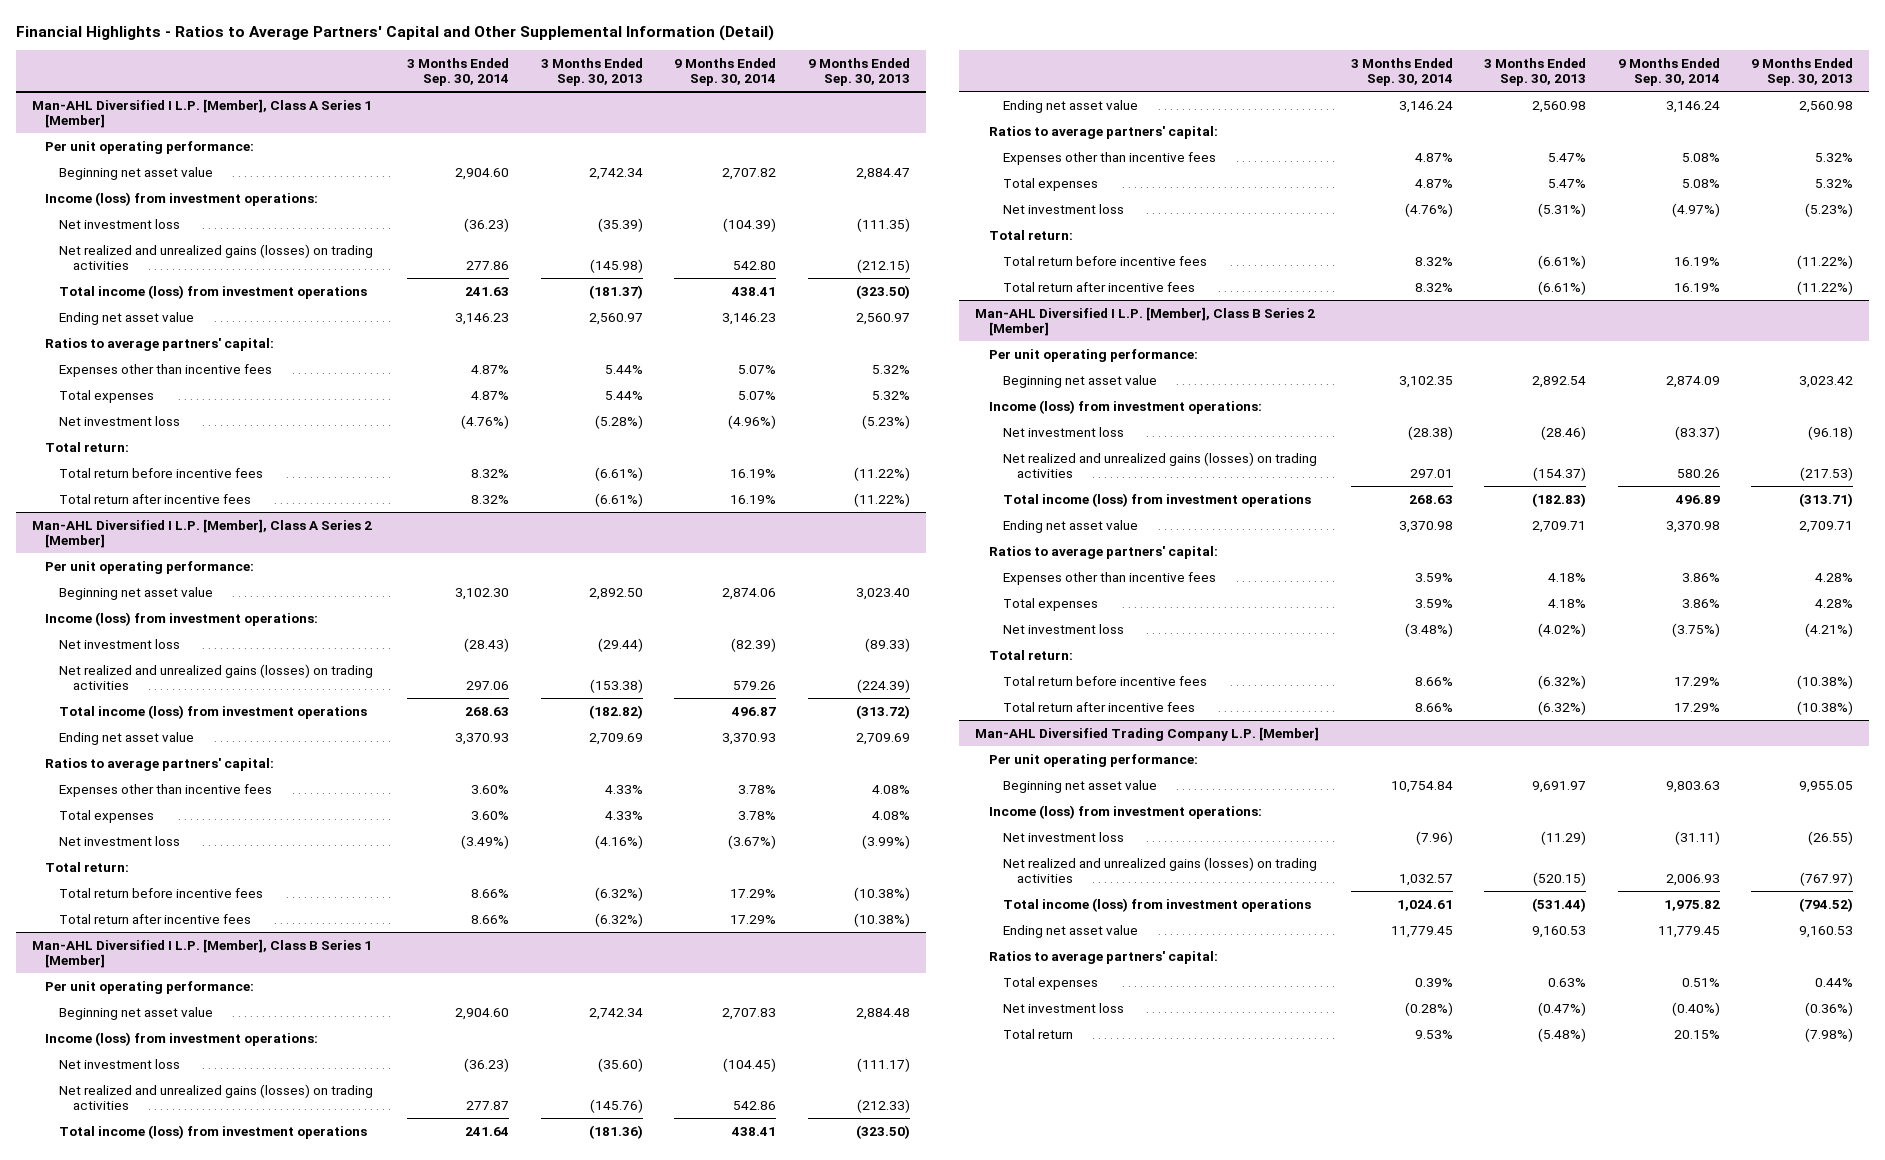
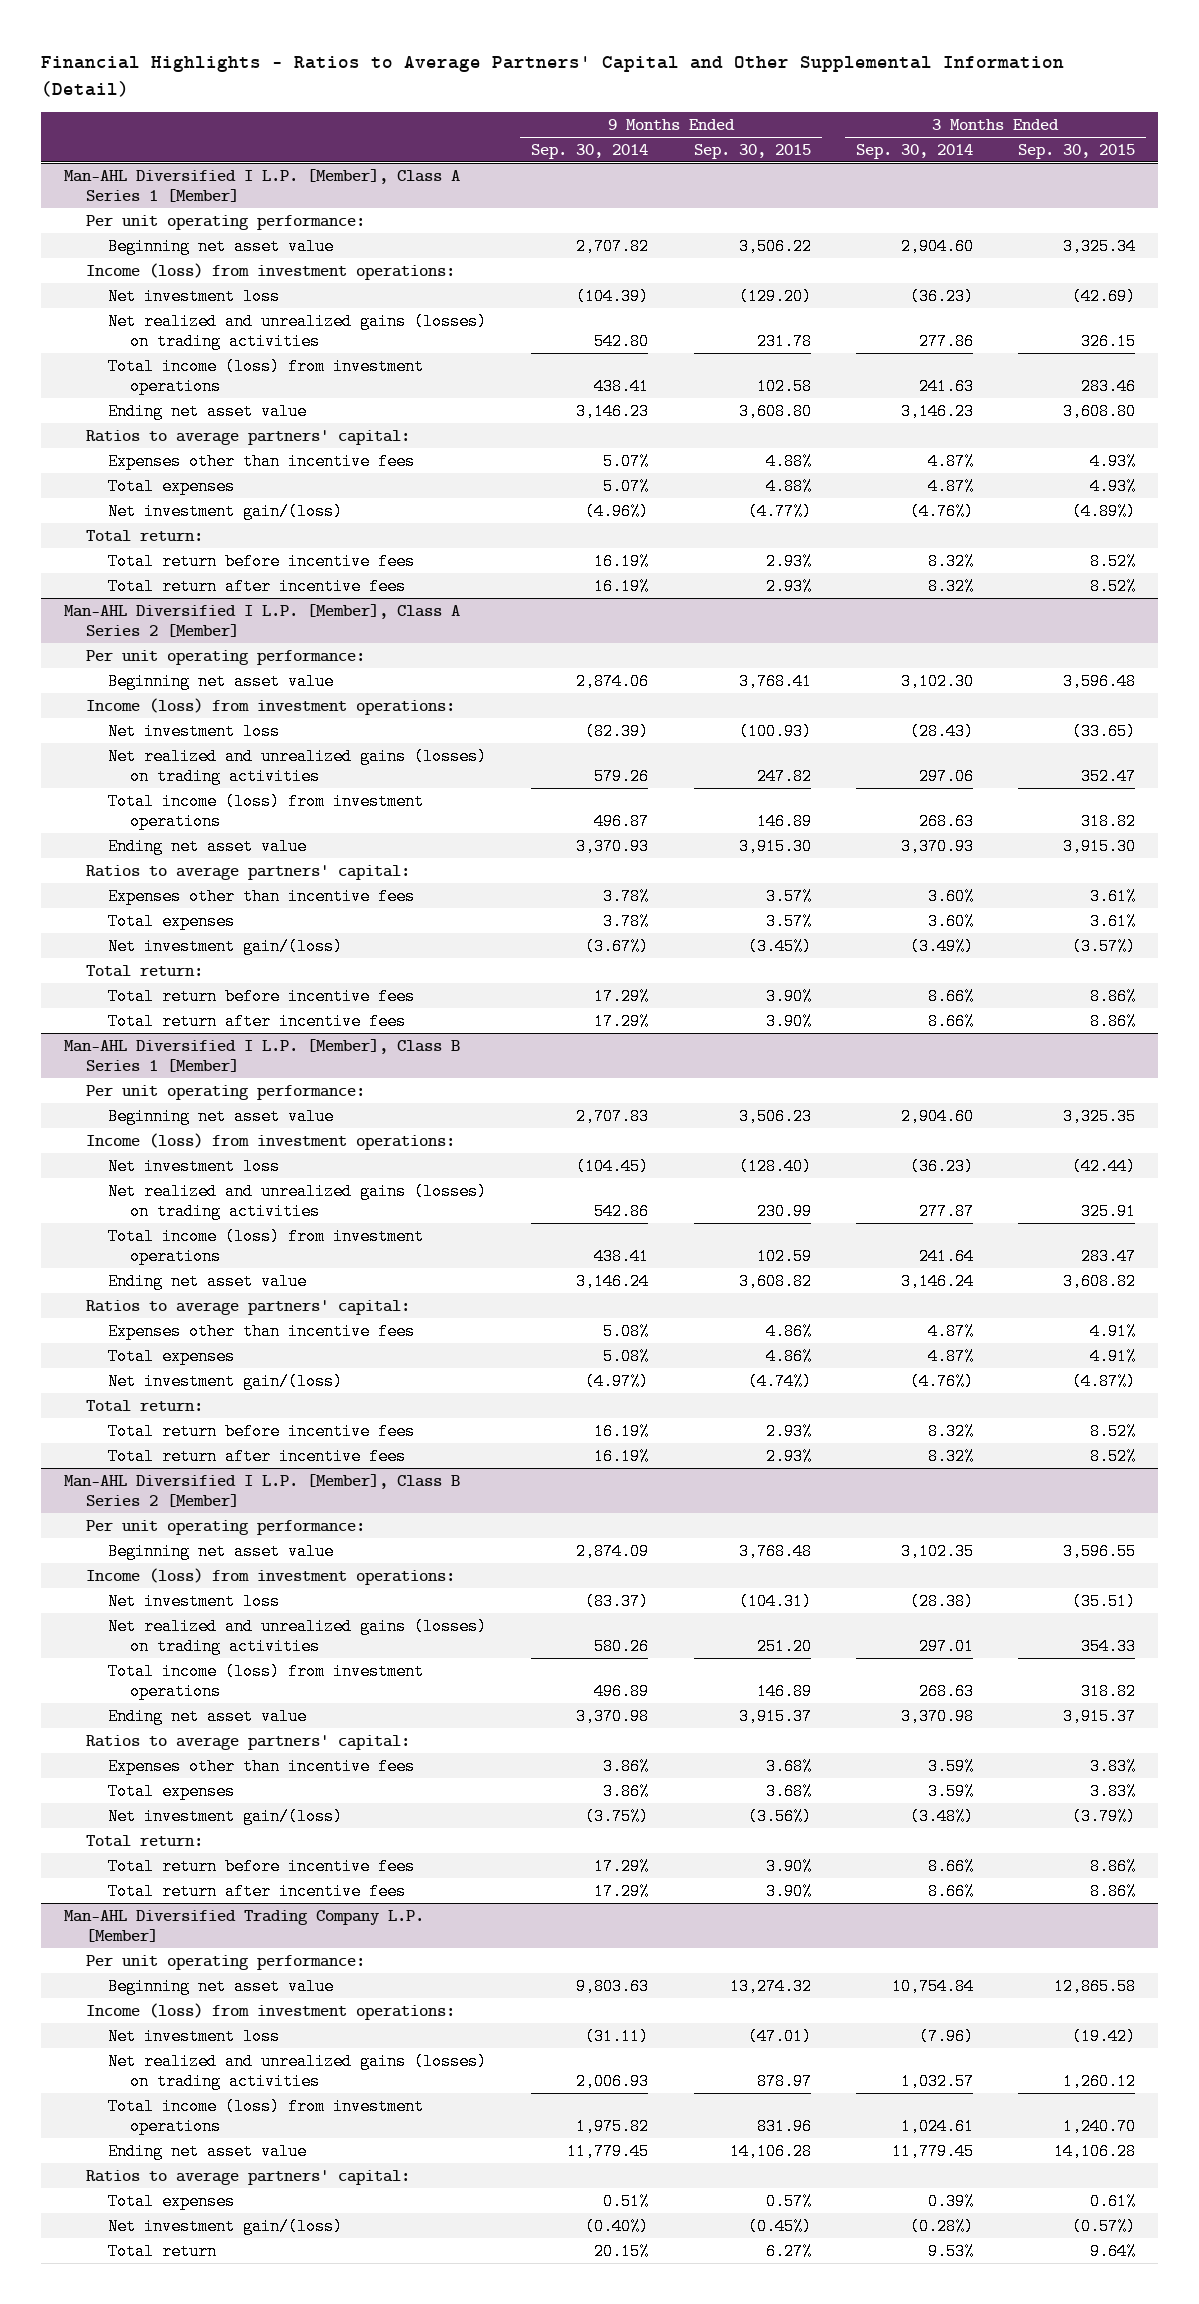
[540,57,643,87] 3 Months Ended Sep. 30, 2013 -> none
[807,57,910,87] 9 Months Ended Sep. 30, 2013 -> none
none -> [693,143,811,159] Sep. 30, 2015
none -> [1018,143,1136,159] Sep. 30, 2015
[59,415,181,426] Net investment loss -> [108,502,344,520] Net investment gain/(loss)
[59,835,181,846] Net investment loss -> [108,937,344,955] Net investment gain/(loss)
[1002,203,1124,214] Net investment loss -> [108,1372,344,1390] Net investment gain/(loss)
[1002,623,1124,634] Net investment loss -> [108,1807,344,1825] Net investment gain/(loss)
[1002,1002,1124,1013] Net investment loss -> [108,2217,344,2235] Net investment gain/(loss)

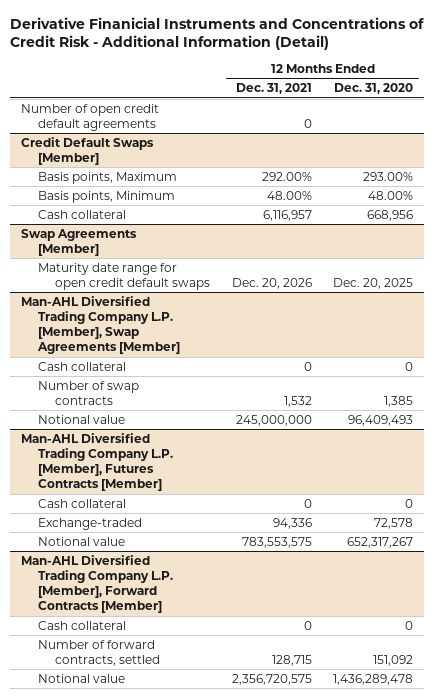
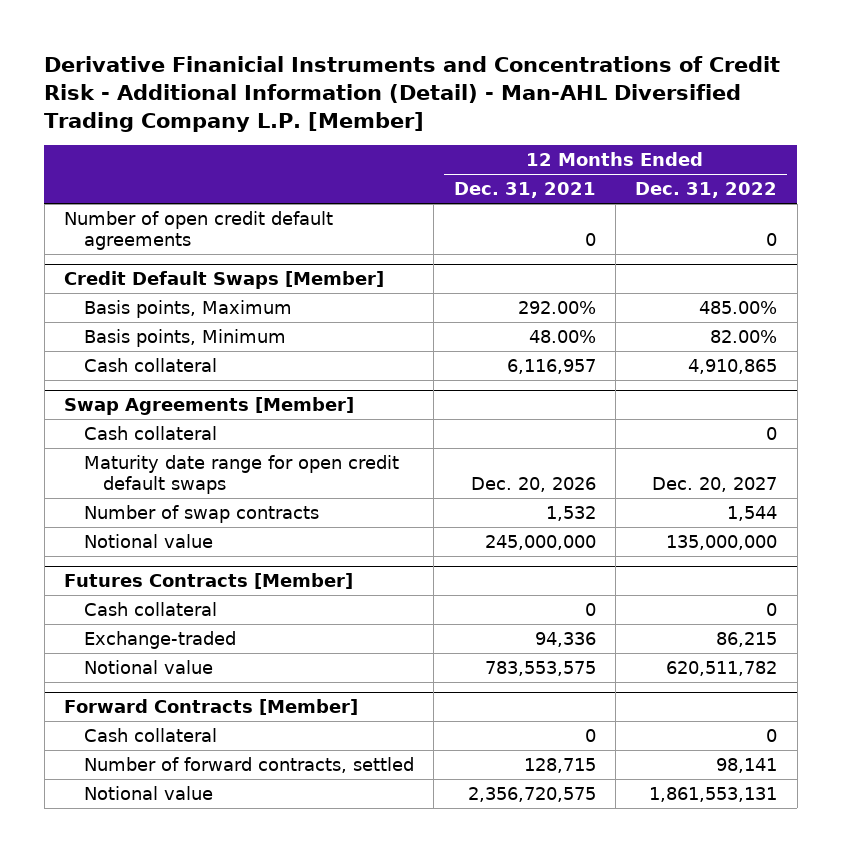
[10,16,425,51] Derivative Finanicial Instruments and Concentrations of Credit Risk - Additional Information (Detail) -> [44,56,781,132] Derivative Finanicial Instruments and Concentrations of Credit Risk - Additional Information (Detail) - Man-AHL Diversified Trading Company L.P. [Member]
[334,83,414,95] Dec. 31, 2020 -> none
none -> [635,182,778,199] Dec. 31, 2022
none -> [83,425,217,440] Cash collateral
[20,295,180,355] Man-AHL Diversified Trading Company L.P. [Member], Swap Agreements [Member] -> none
[37,361,126,371] Cash collateral -> none
[20,432,173,492] Man-AHL Diversified Trading Company L.P. [Member], Futures Contracts [Member] -> none
none -> [64,573,354,590] Futures Contracts [Member]
[20,554,173,614] Man-AHL Diversified Trading Company L.P. [Member], Forward Contracts [Member] -> none
none -> [64,699,359,716] Forward Contracts [Member]

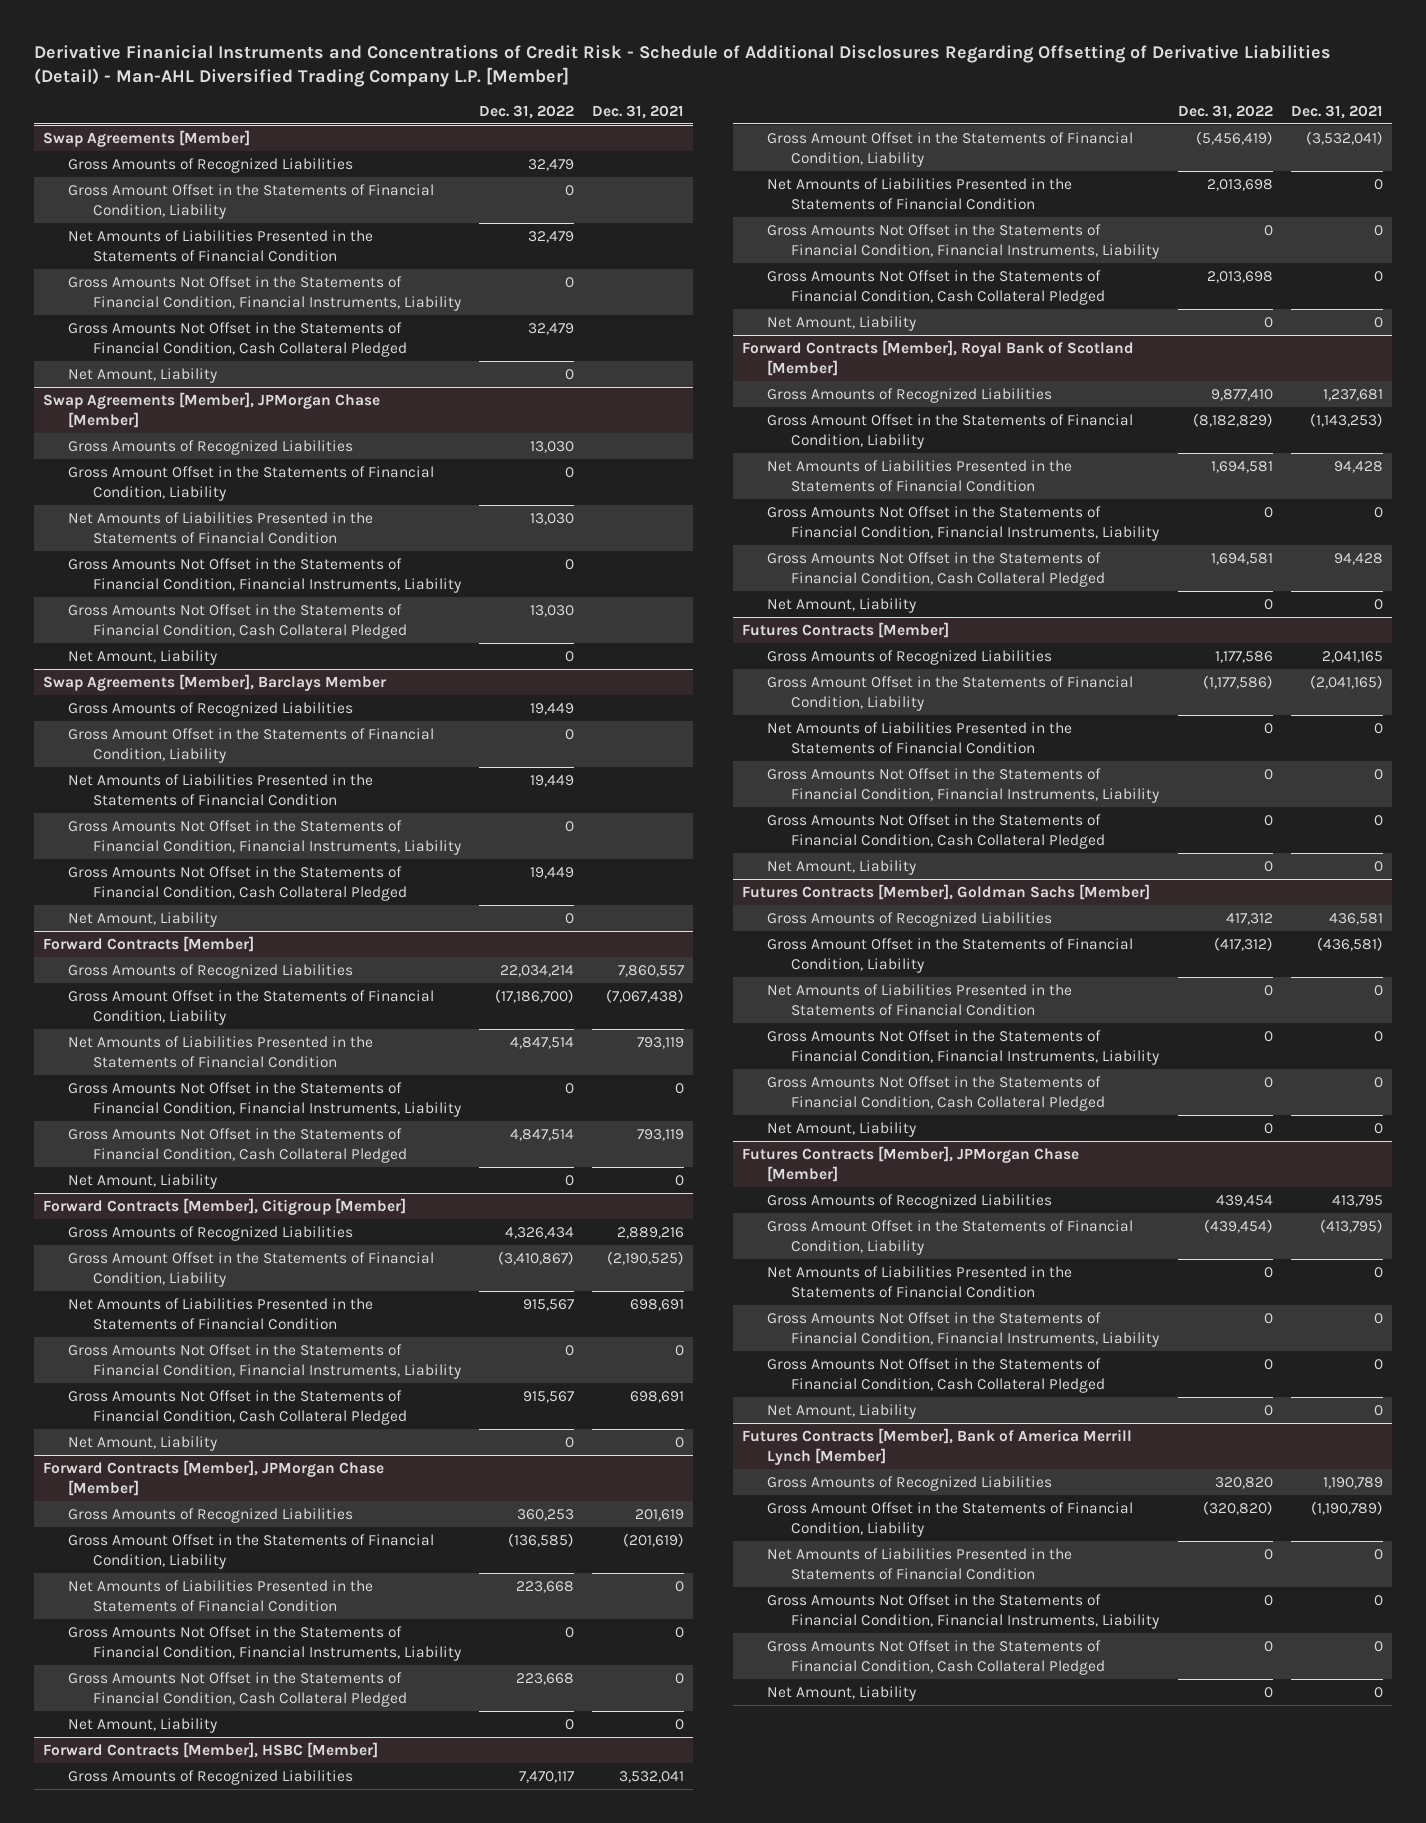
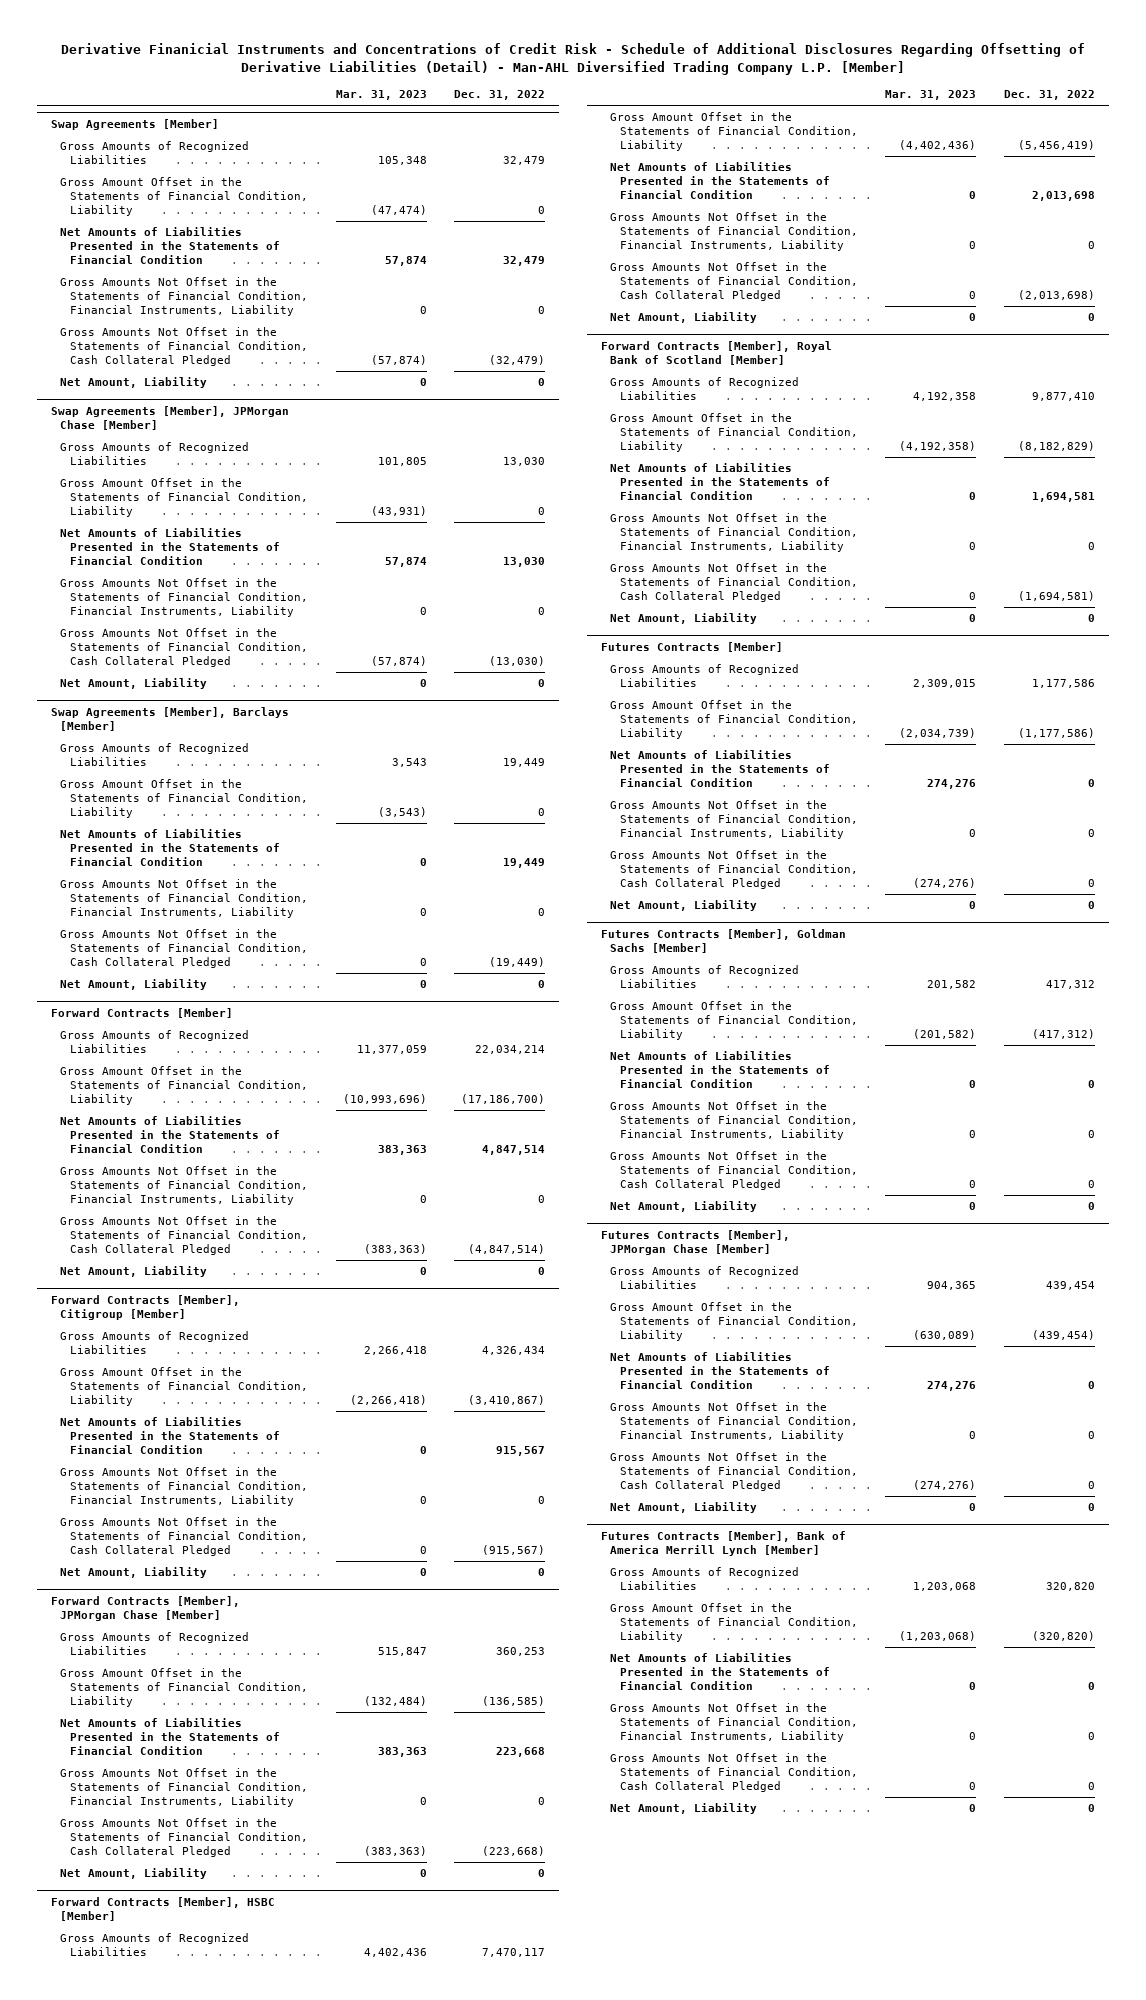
[592,104,685,119] Dec. 31, 2021 -> none
none -> [335,90,427,101] Mar. 31, 2023
[527,322,574,335] 32,479 -> [489,354,546,365] (32,479)
[529,604,574,617] 13,030 -> [489,655,546,666] (13,030)
[42,673,386,691] Swap Agreements [Member], Barclays Member -> [50,706,289,731] Swap Agreements [Member], Barclays [Member]
[529,866,574,879] 19,449 -> [489,956,546,967] (19,449)
[509,1128,574,1141] 4,847,514 -> [468,1243,546,1254] (4,847,514)
[522,1390,574,1403] 915,567 -> [482,1544,546,1555] (915,567)
[515,1672,574,1685] 223,668 -> [482,1845,546,1856] (223,668)
[1206,270,1273,283] 2,013,698 -> [1018,289,1096,300] (2,013,698)
[1210,552,1273,565] 1,694,581 -> [1018,590,1096,601] (1,694,581)

